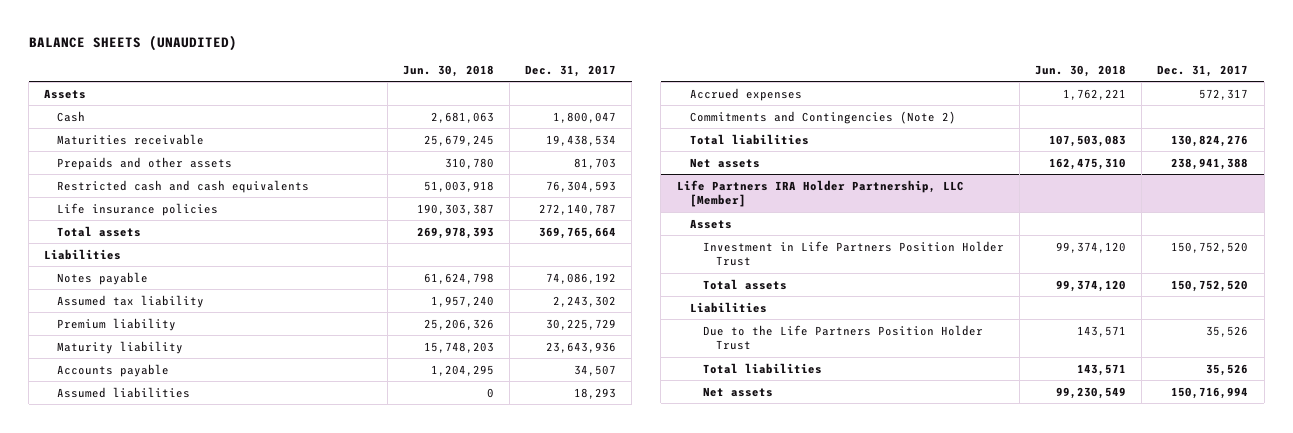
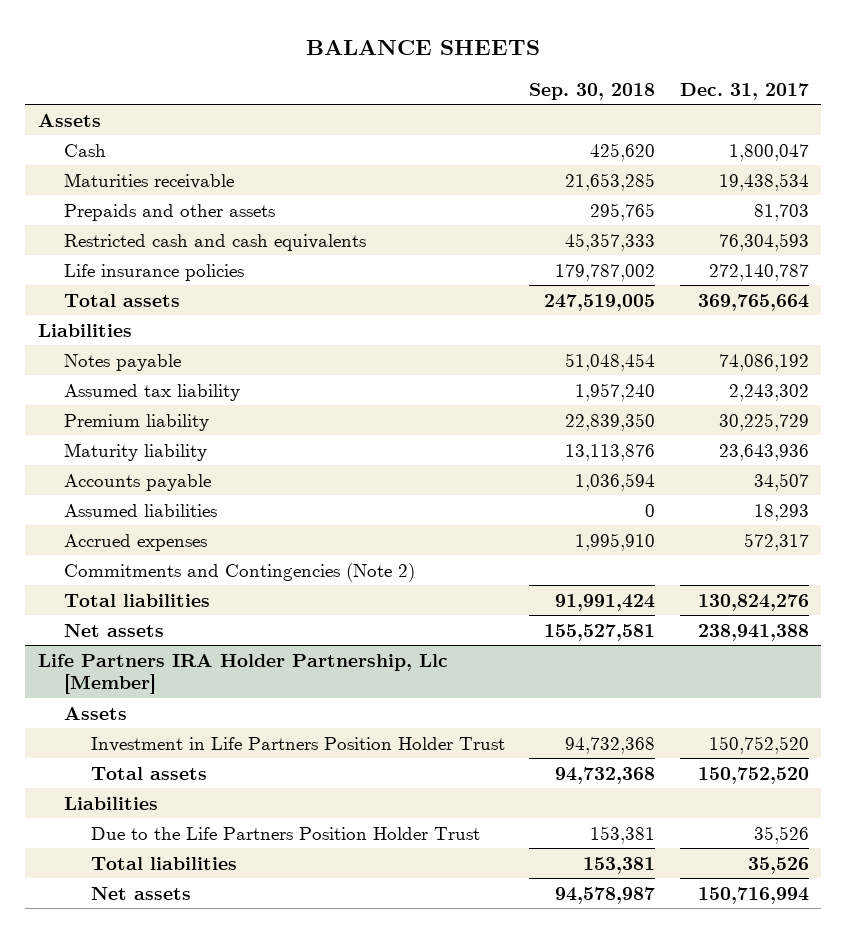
[28,34,237,51] BALANCE SHEETS (UNAUDITED) -> [306,40,541,56] BALANCE SHEETS
[402,64,494,77] Jun. 30, 2018 -> none
none -> [529,82,656,100] Sep. 30, 2018
[676,179,964,208] Life Partners IRA Holder Partnership, LLC [Member] -> [37,653,448,695] Life Partners IRA Holder Partnership, Llc [Member]

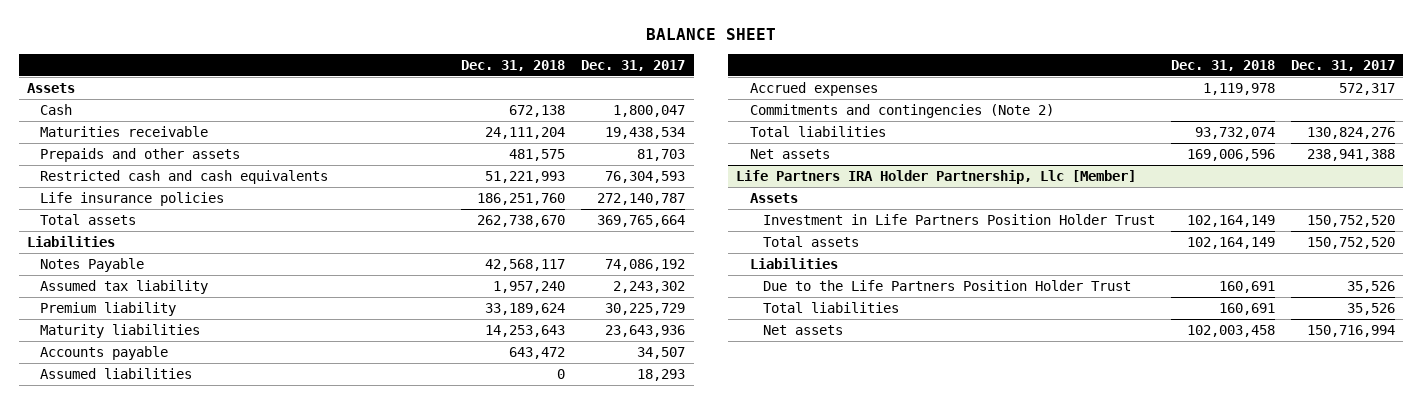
[306,40,541,56] BALANCE SHEETS -> [645,28,776,41] BALANCE SHEET
[529,82,656,100] Sep. 30, 2018 -> none
none -> [461,60,566,72] Dec. 31, 2018
[64,353,182,371] Notes payable -> [40,257,145,272] Notes Payable
[64,442,208,461] Maturity liability -> [40,323,201,338] Maturity liabilities
[64,562,416,582] Commitments and Contingencies (Note 2) -> [749,103,1054,118] Commitments and contingencies (Note 2)

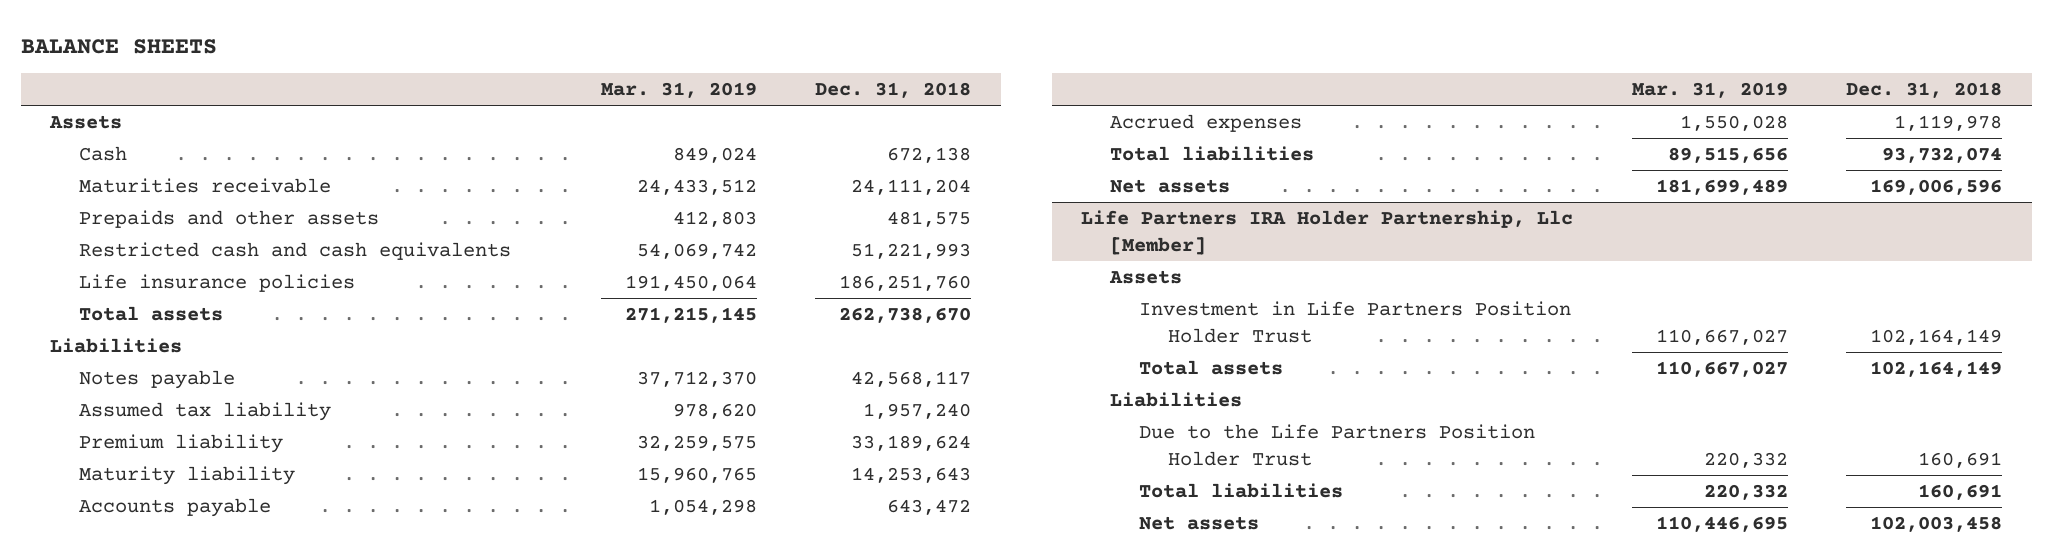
[645,28,776,41] BALANCE SHEET -> [20,38,217,54] BALANCE SHEETS
[581,60,686,72] Dec. 31, 2017 -> none
none -> [600,82,757,99] Mar. 31, 2019
[40,257,145,272] Notes Payable -> [78,370,235,390] Notes payable
[40,323,201,338] Maturity liabilities -> [78,466,295,486] Maturity liability
[40,367,193,379] Assumed liabilities -> none
[749,103,1054,118] Commitments and contingencies (Note 2) -> none

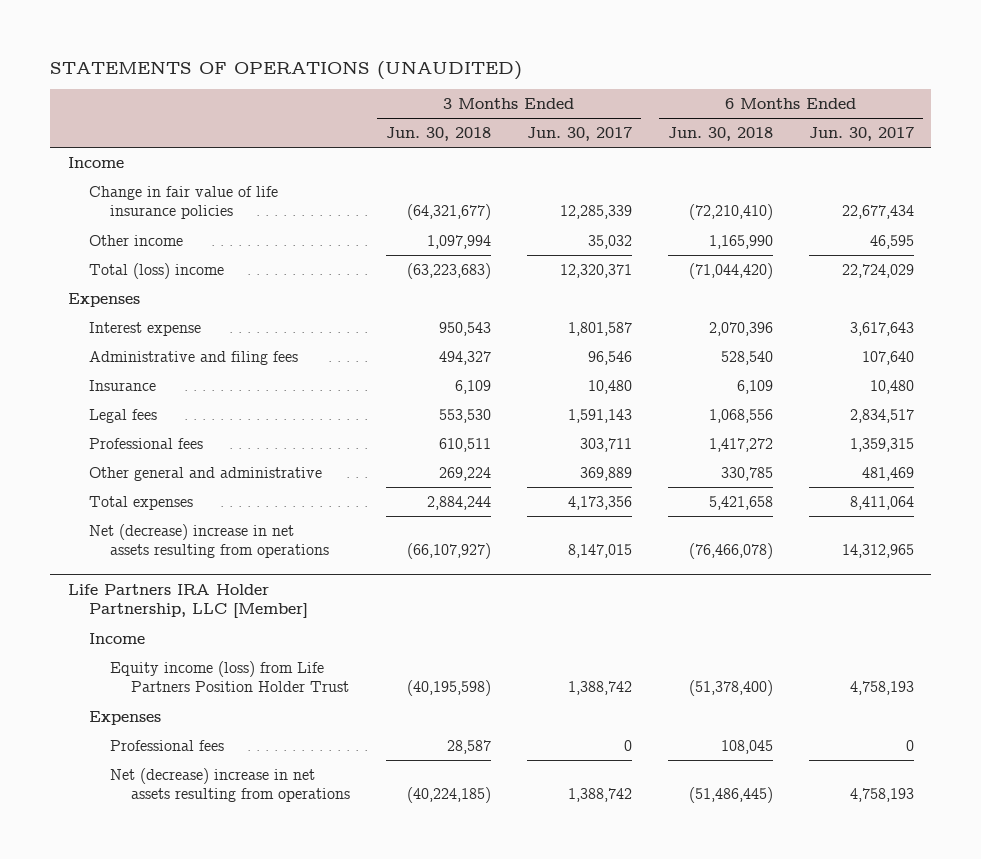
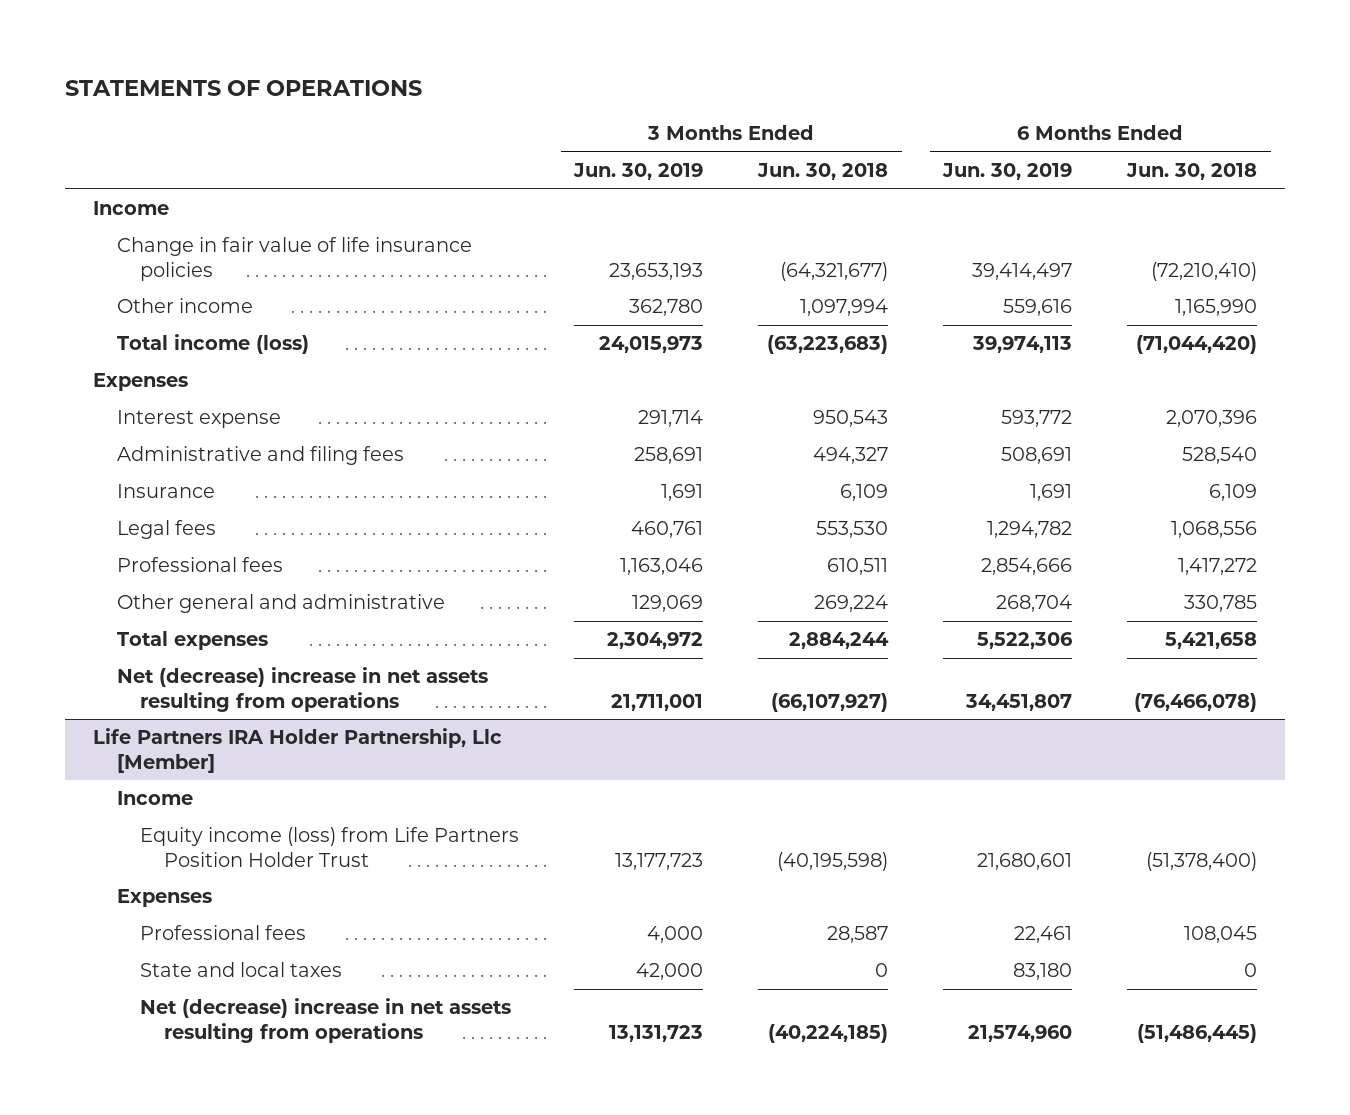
[49,60,522,80] STATEMENTS OF OPERATIONS (UNAUDITED) -> [65,79,423,96] STATEMENTS OF OPERATIONS
[526,127,632,142] Jun. 30, 2017 -> none
[808,127,914,142] Jun. 30, 2017 -> none
none -> [573,163,704,181] Jun. 30, 2019
none -> [942,163,1073,181] Jun. 30, 2019
[88,262,224,279] Total (loss) income -> [116,334,309,355] Total income (loss)
[67,583,308,619] Life Partners IRA Holder Partnership, LLC [Member] -> [92,728,502,773] Life Partners IRA Holder Partnership, Llc [Member]
none -> [140,962,343,978] State and local taxes

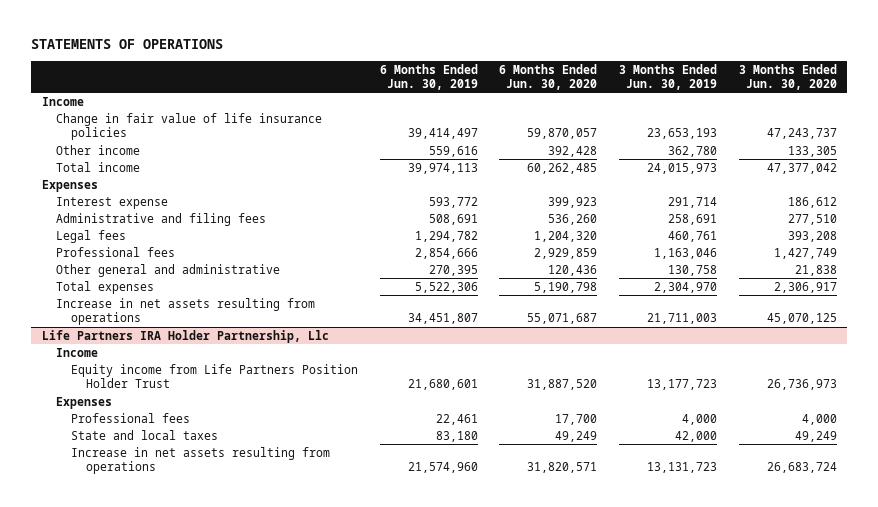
[757,163,889,181] Jun. 30, 2018 -> none
[1126,163,1258,181] Jun. 30, 2018 -> none
none -> [499,63,598,90] 6 Months Ended Jun. 30, 2020
none -> [738,63,837,90] 3 Months Ended Jun. 30, 2020
[116,334,309,355] Total income (loss) -> [56,161,141,172] Total income
[116,484,215,499] Insurance -> none
[632,595,704,613] 129,069 -> [667,264,717,276] 130,758
[996,595,1073,613] 268,704 -> [428,264,478,276] 270,395
[607,632,704,650] 2,304,972 -> [653,281,717,293] 2,304,970
[116,667,488,712] Net (decrease) increase in net assets resulting from operations -> [56,297,316,326] Increase in net assets resulting from operations
[611,693,704,711] 21,711,001 -> [646,313,717,325] 21,711,003
[92,728,502,773] Life Partners IRA Holder Partnership, Llc [Member] -> [41,329,329,343] Life Partners IRA Holder Partnership, Llc
[140,827,520,867] Equity income (loss) from Life Partners Position Holder Trust -> [71,363,359,389] Equity income from Life Partners Position Holder Trust
[140,998,512,1043] Net (decrease) increase in net assets resulting from operations -> [71,446,331,475] Increase in net assets resulting from operations

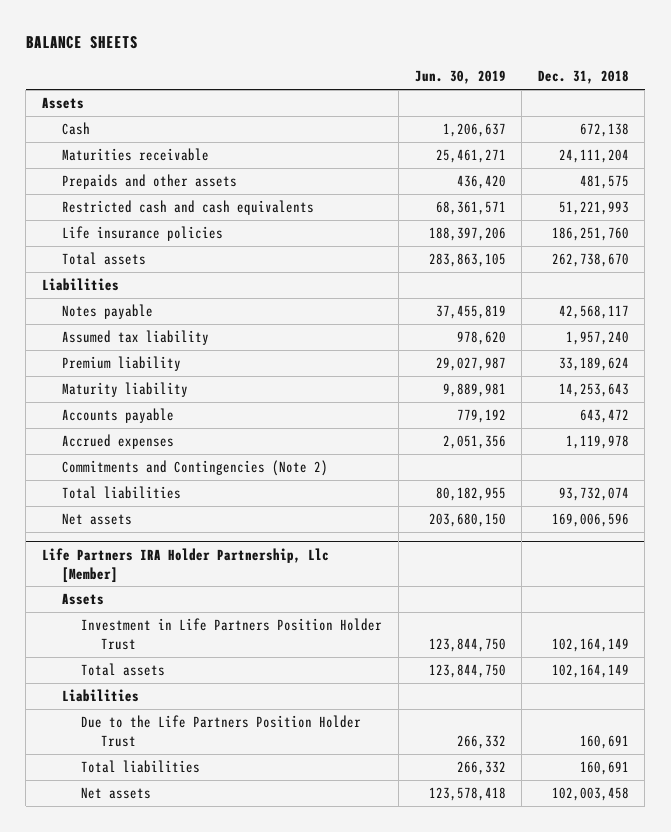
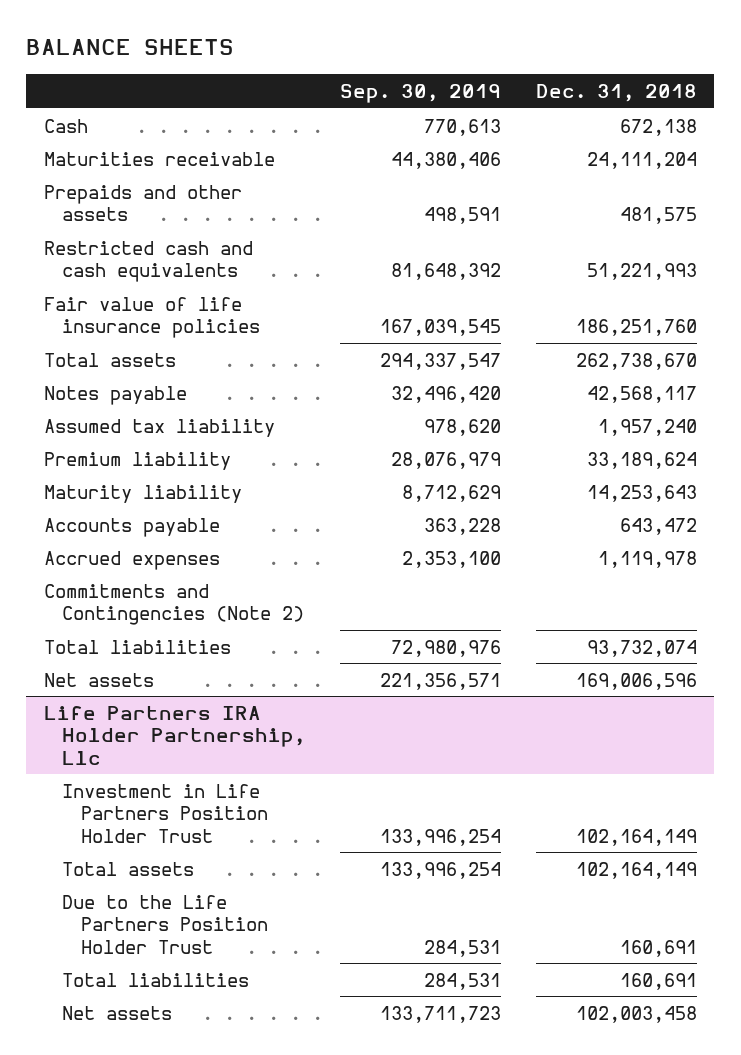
[414,70,506,85] Jun. 30, 2019 -> none
none -> [340,83,502,103] Sep. 30, 2019
[41,97,84,110] Assets -> none
[61,226,223,242] Life insurance policies -> [43,296,261,339] Fair value of life insurance policies
[41,278,119,292] Liabilities -> none
[61,593,104,606] Assets -> none
[41,547,329,583] Life Partners IRA Holder Partnership, Llc [Member] -> [43,705,306,765] Life Partners IRA Holder Partnership, Llc
[61,689,139,703] Liabilities -> none

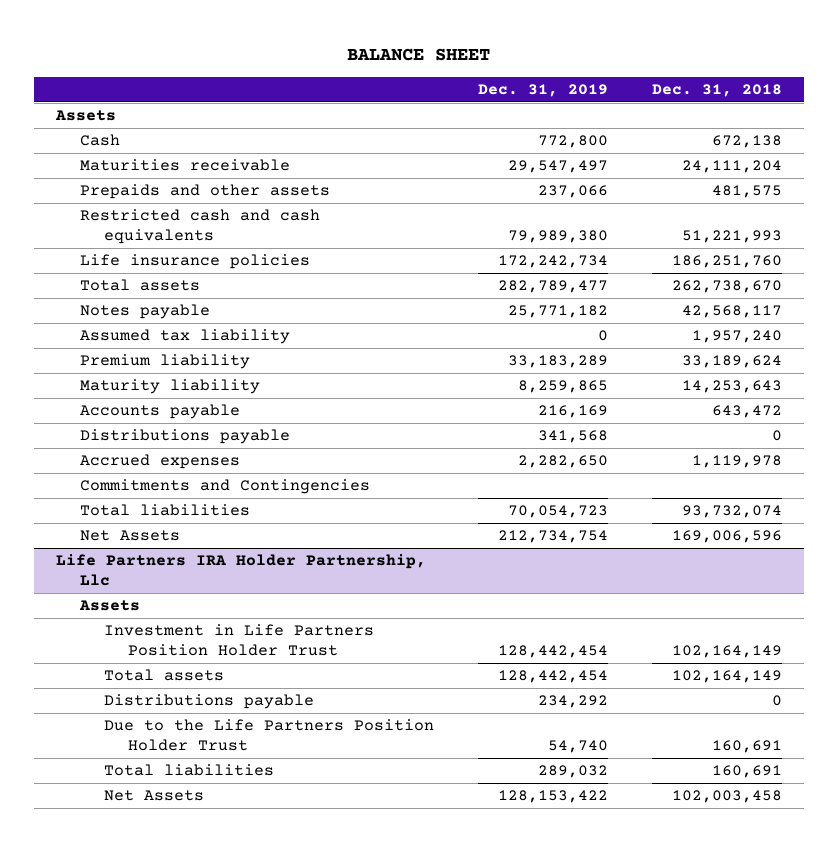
[26,39,235,56] BALANCE SHEETS -> [347,48,491,62] BALANCE SHEET
[340,83,502,103] Sep. 30, 2019 -> none
none -> [478,84,609,98] Dec. 31, 2019
none -> [55,110,117,122] Assets
[43,296,261,339] Fair value of life insurance policies -> [80,254,311,270] Life insurance policies
none -> [80,429,291,445] Distributions payable
[43,583,305,626] Commitments and Contingencies (Note 2) -> [80,479,371,495] Commitments and Contingencies
[43,672,154,687] Net assets -> [80,530,181,542] Net Assets
none -> [79,600,141,612] Assets
none -> [104,694,315,710] Distributions payable
[62,1005,173,1020] Net assets -> [104,790,205,802] Net Assets

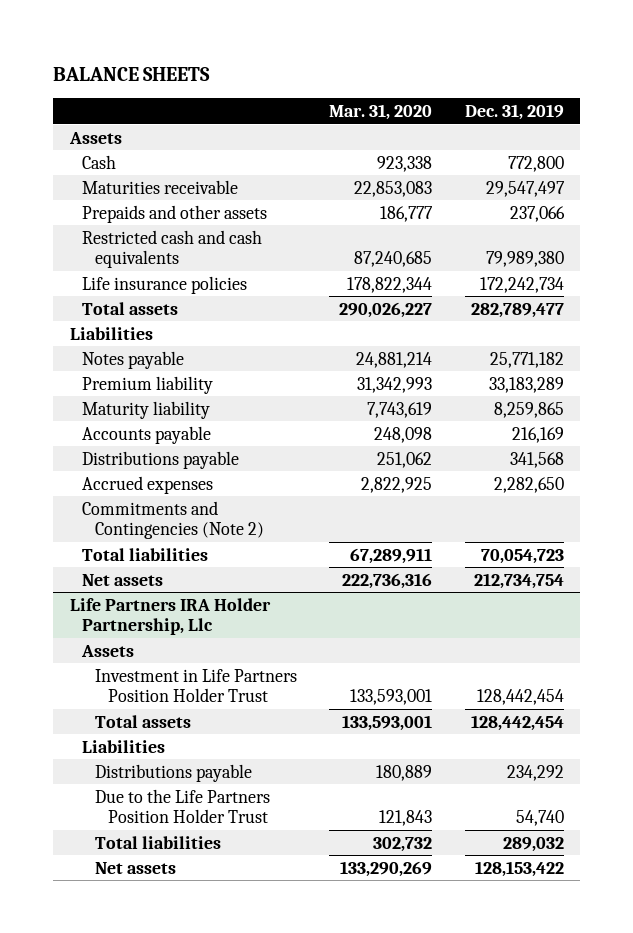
[347,48,491,62] BALANCE SHEET -> [53,66,211,81] BALANCE SHEETS
[652,84,783,98] Dec. 31, 2018 -> none
none -> [329,104,433,121] Mar. 31, 2020
none -> [69,326,153,340] Liabilities
[80,329,291,345] Assumed tax liability -> none
[80,479,371,495] Commitments and Contingencies -> [82,500,264,539] Commitments and Contingencies (Note 2)
[80,530,181,542] Net Assets -> [82,573,164,586] Net assets
none -> [82,739,166,753] Liabilities
[104,790,205,802] Net Assets -> [94,861,176,874] Net assets

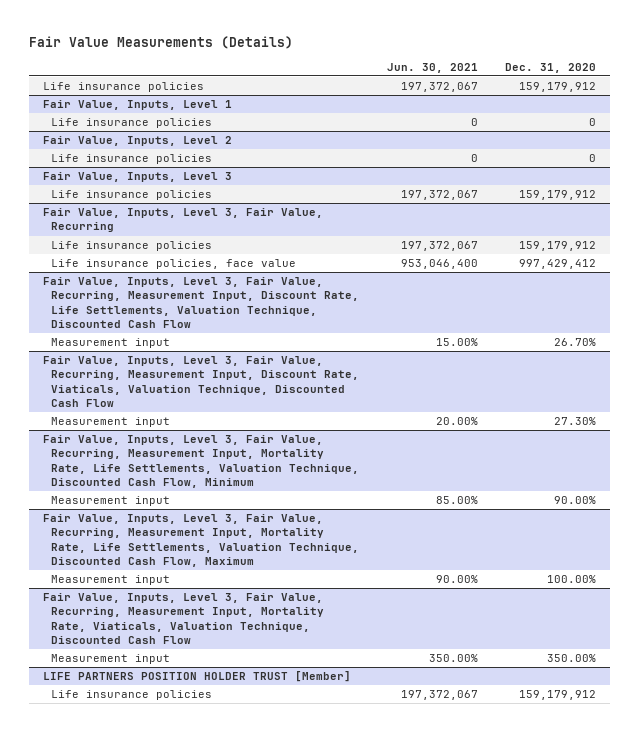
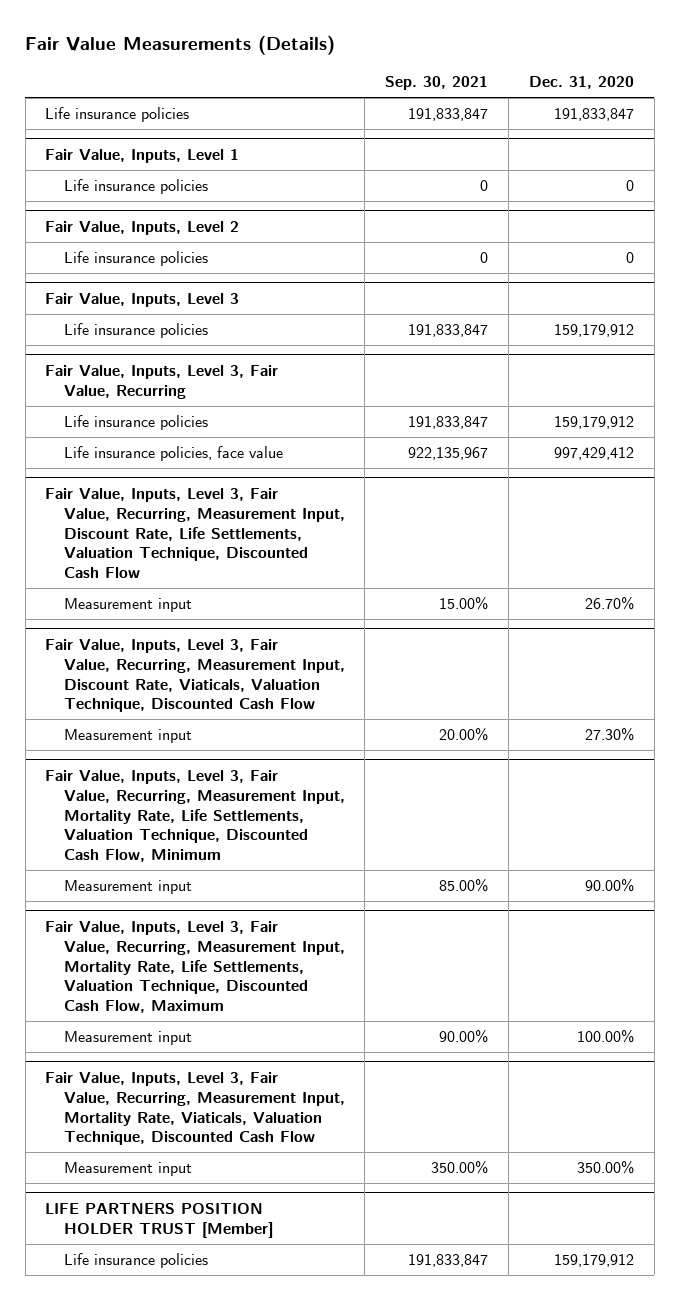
[386,62,478,73] Jun. 30, 2021 -> none
none -> [385,76,489,91] Sep. 30, 2021
[519,82,597,93] 159,179,912 -> [553,108,634,122] 191,833,847

